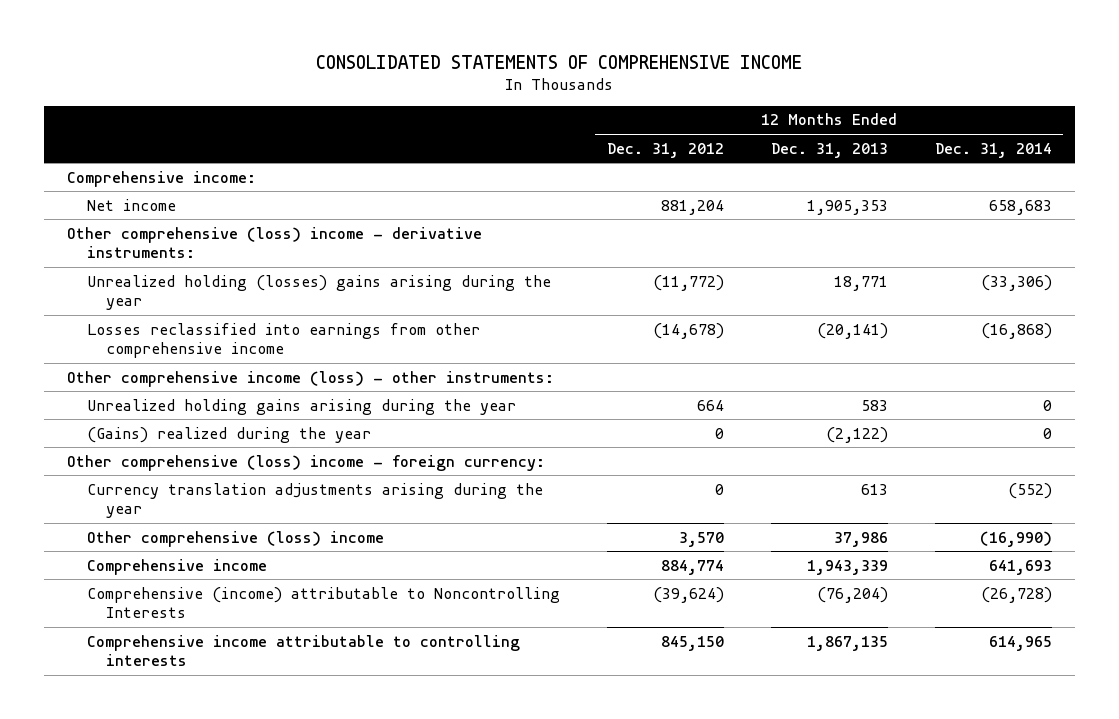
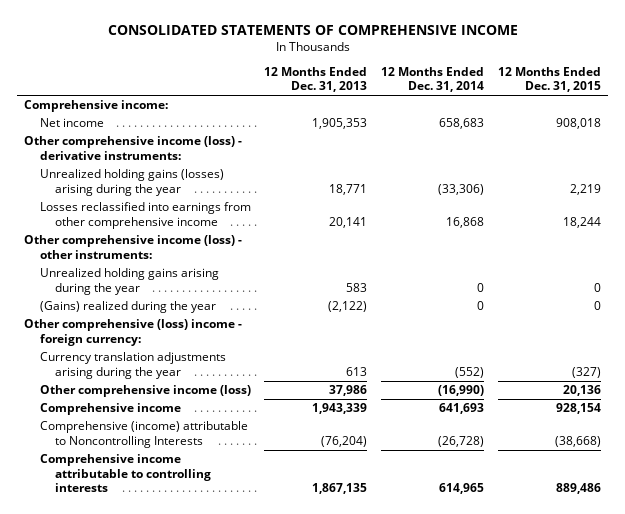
[606,142,724,158] Dec. 31, 2012 -> none
none -> [498,66,602,93] 12 Months Ended Dec. 31, 2015
[67,226,483,259] Other comprehensive (loss) income - derivative instruments: -> [24,136,243,160] Other comprehensive income (loss) - derivative instruments:
[86,274,551,311] Unrealized holding (losses) gains arising during the year -> [39,169,224,196] Unrealized holding gains (losses) arising during the year
[816,322,888,339] (20,141) -> [329,216,368,228] 20,141
[980,322,1052,339] (16,868) -> [446,216,485,228] 16,868
[86,530,384,547] Other comprehensive (loss) income -> [39,385,251,398] Other comprehensive income (loss)

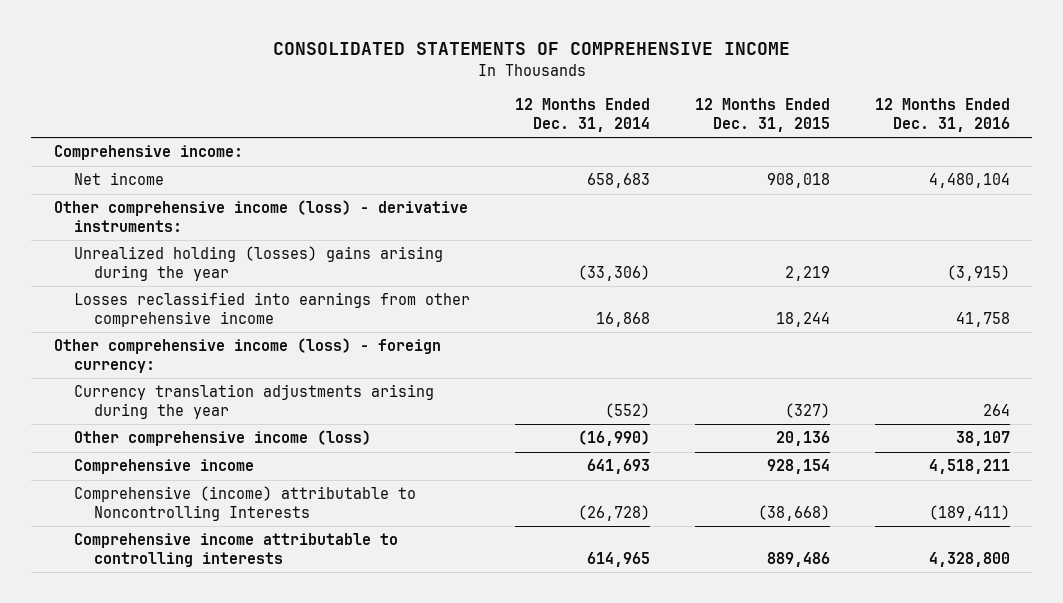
[264,66,368,93] 12 Months Ended Dec. 31, 2013 -> none
none -> [874,98,1010,132] 12 Months Ended Dec. 31, 2016
[39,169,224,196] Unrealized holding gains (losses) arising during the year -> [73,246,443,281] Unrealized holding (losses) gains arising during the year
[24,235,243,259] Other comprehensive income (loss) - other instruments: -> none
[39,268,219,295] Unrealized holding gains arising during the year -> none
[39,301,216,314] (Gains) realized during the year -> none
[24,319,243,346] Other comprehensive (loss) income - foreign currency: -> [53,338,441,373] Other comprehensive income (loss) - foreign currency:

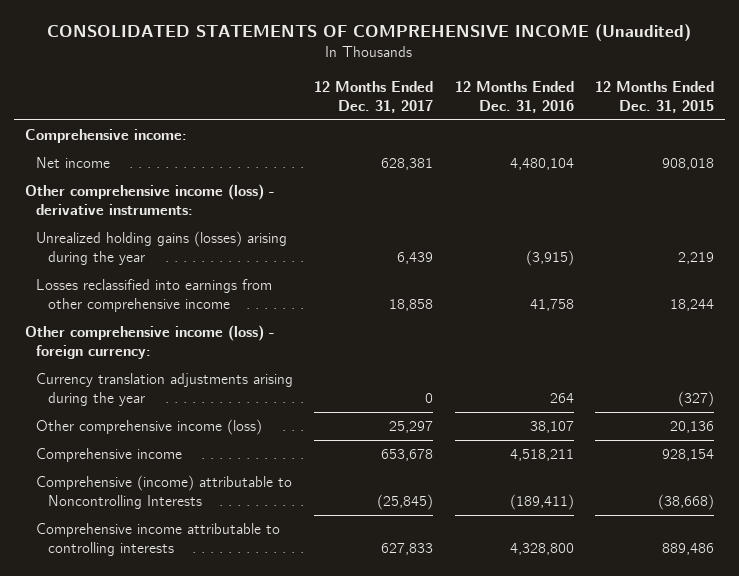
[272,41,790,55] CONSOLIDATED STATEMENTS OF COMPREHENSIVE INCOME -> [47,24,692,42] CONSOLIDATED STATEMENTS OF COMPREHENSIVE INCOME (Unaudited)
[514,98,650,132] 12 Months Ended Dec. 31, 2014 -> none
none -> [314,80,434,113] 12 Months Ended Dec. 31, 2017
[73,246,443,281] Unrealized holding (losses) gains arising during the year -> [36,231,288,266] Unrealized holding gains (losses) arising during the year

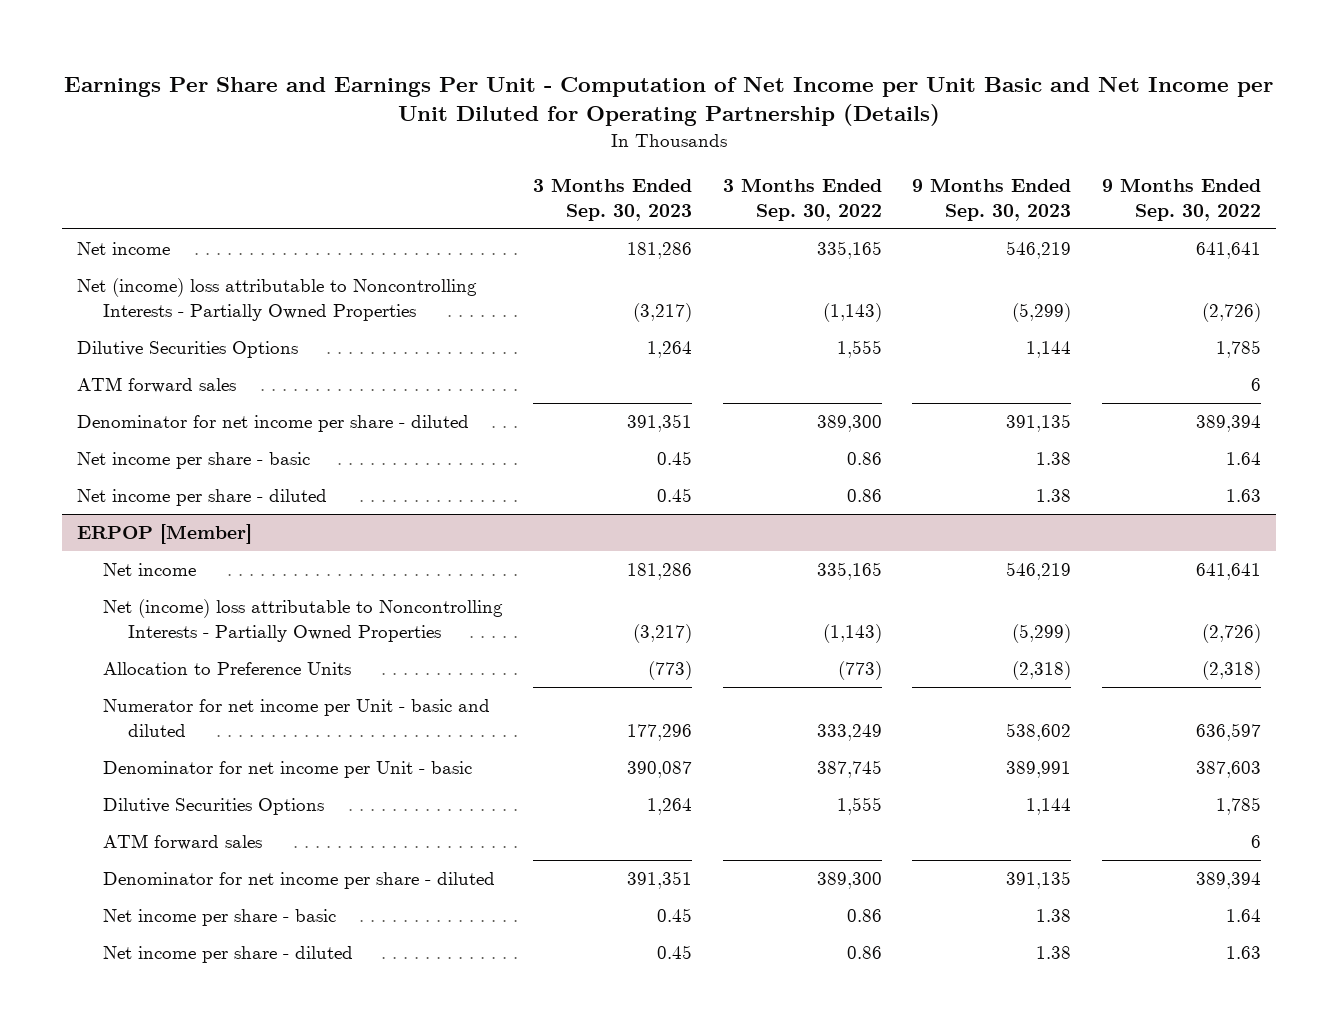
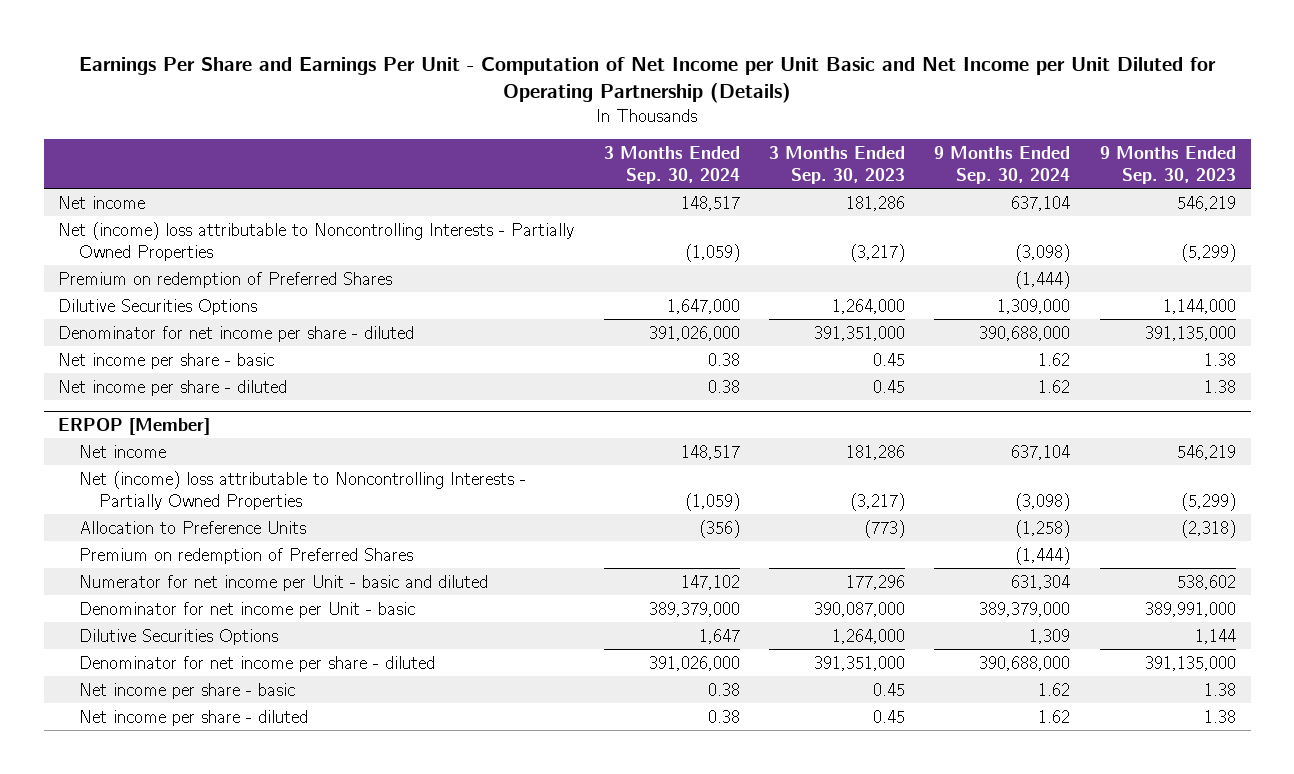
[722,177,882,221] 3 Months Ended Sep. 30, 2022 -> none
[1101,177,1261,221] 9 Months Ended Sep. 30, 2022 -> none
none -> [603,145,740,184] 3 Months Ended Sep. 30, 2024
none -> [934,145,1071,184] 9 Months Ended Sep. 30, 2024
[77,377,237,394] ATM forward sales -> none
none -> [58,271,393,288] Premium on redemption of Preferred Shares
[647,341,693,359] 1,264 -> [832,298,906,314] 1,264,000
[1026,341,1072,359] 1,144 -> [1162,298,1236,314] 1,144,000
[627,414,693,433] 391,351 -> [814,325,906,341] 391,351,000
[1006,414,1072,433] 391,135 -> [1144,325,1236,341] 391,135,000
none -> [78,547,413,564] Premium on redemption of Preferred Shares
[102,834,262,851] ATM forward sales -> none
[627,761,693,779] 390,087 -> [814,601,906,617] 390,087,000
[1006,761,1072,779] 389,991 -> [1144,601,1236,617] 389,991,000
[647,798,693,816] 1,264 -> [832,628,906,644] 1,264,000
[627,871,693,890] 391,351 -> [814,655,906,671] 391,351,000
[1006,871,1072,890] 391,135 -> [1144,655,1236,671] 391,135,000

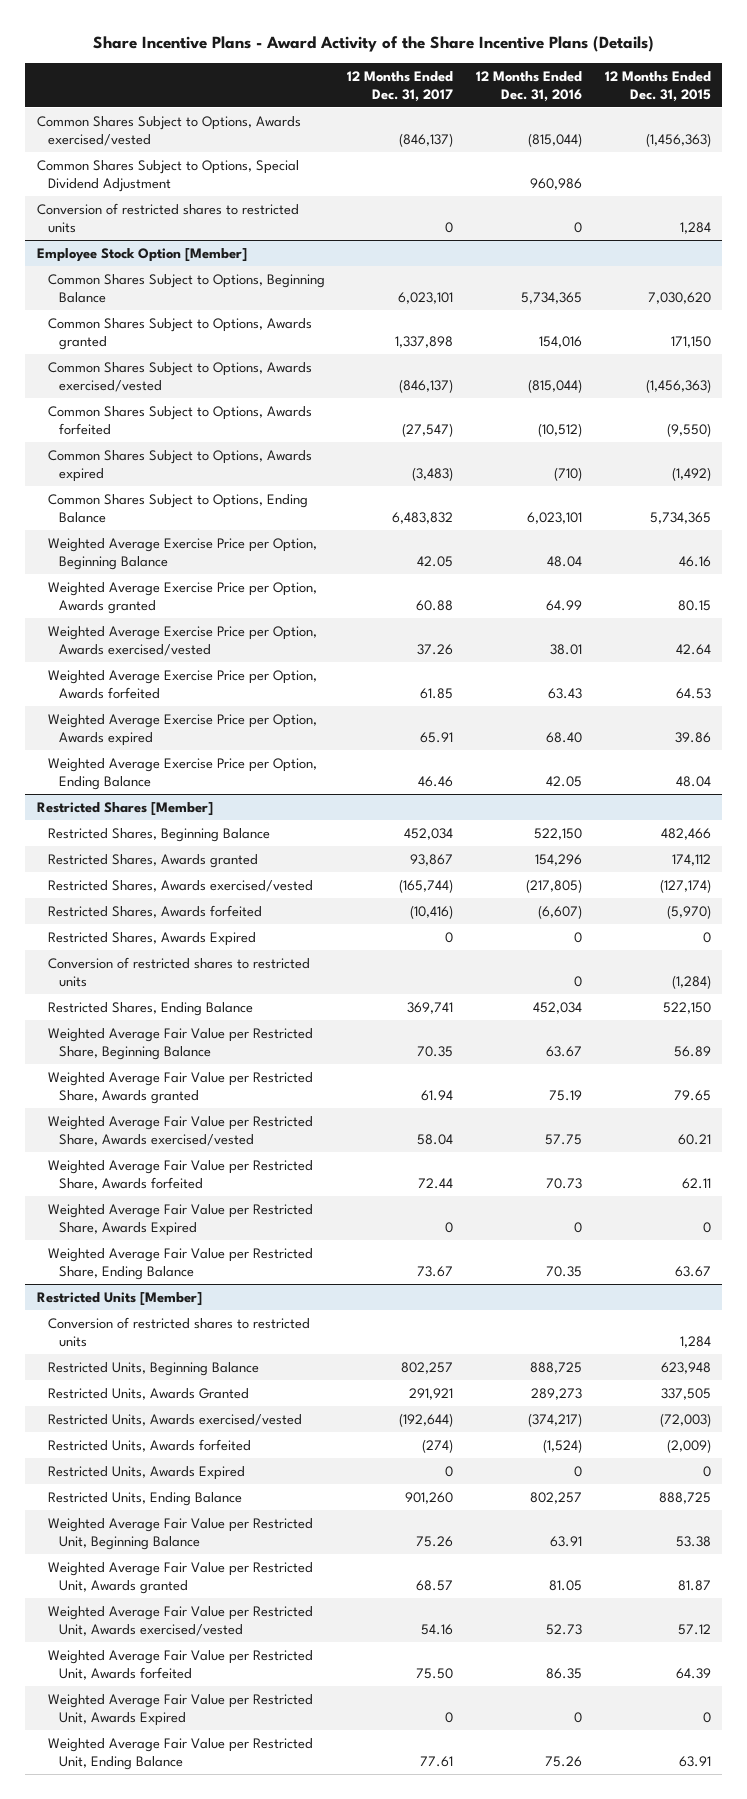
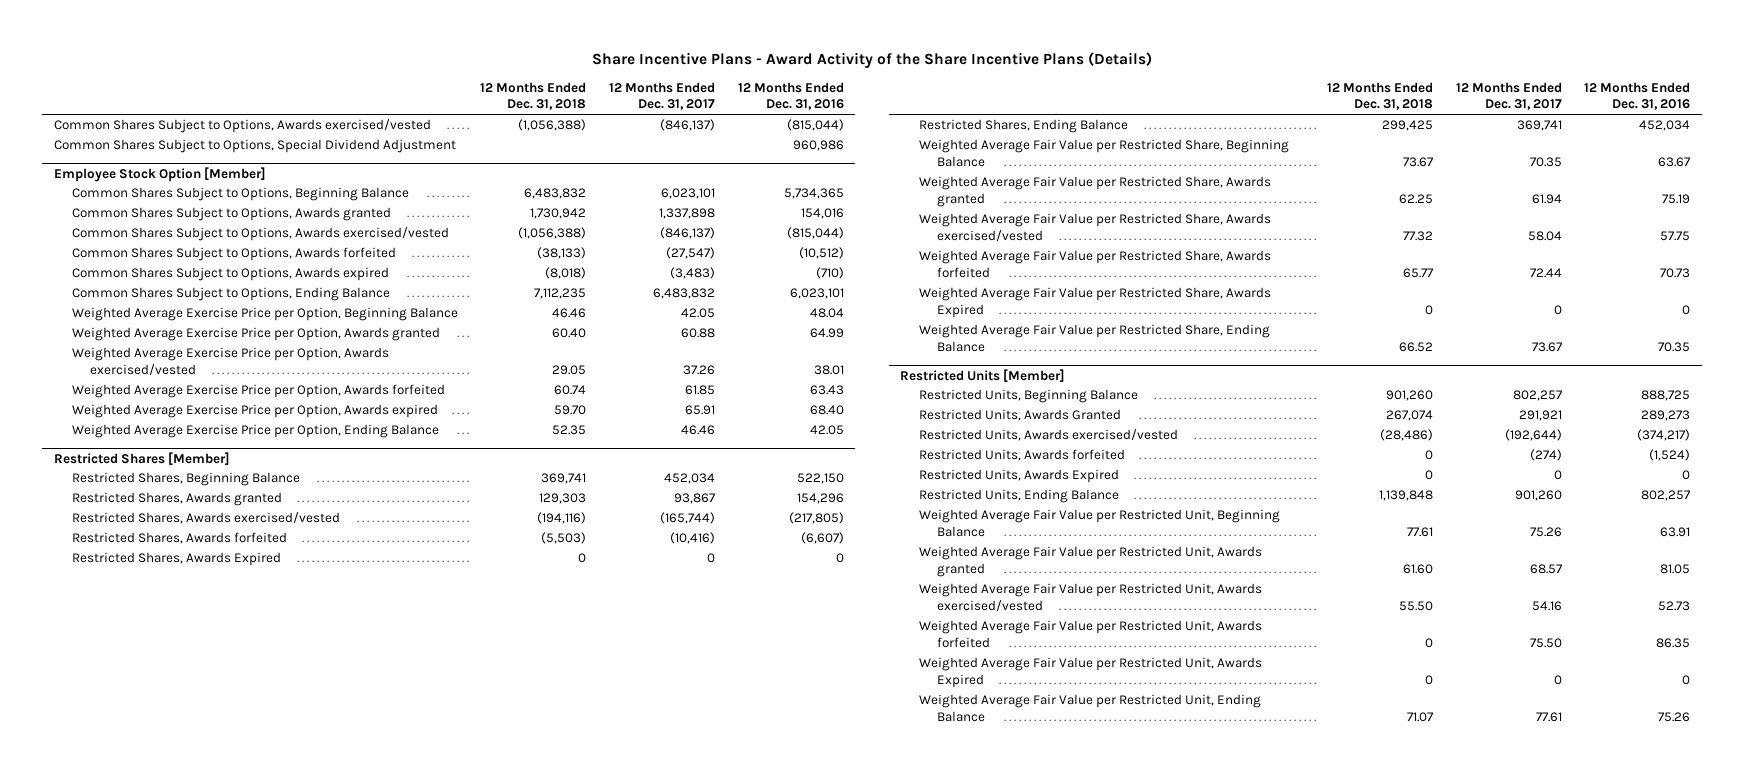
[604,70,711,102] 12 Months Ended Dec. 31, 2015 -> none
none -> [480,81,587,111] 12 Months Ended Dec. 31, 2018
[36,202,299,233] Conversion of restricted shares to restricted units -> none
[47,956,310,987] Conversion of restricted shares to restricted units -> none
[47,1316,310,1347] Conversion of restricted shares to restricted units -> none

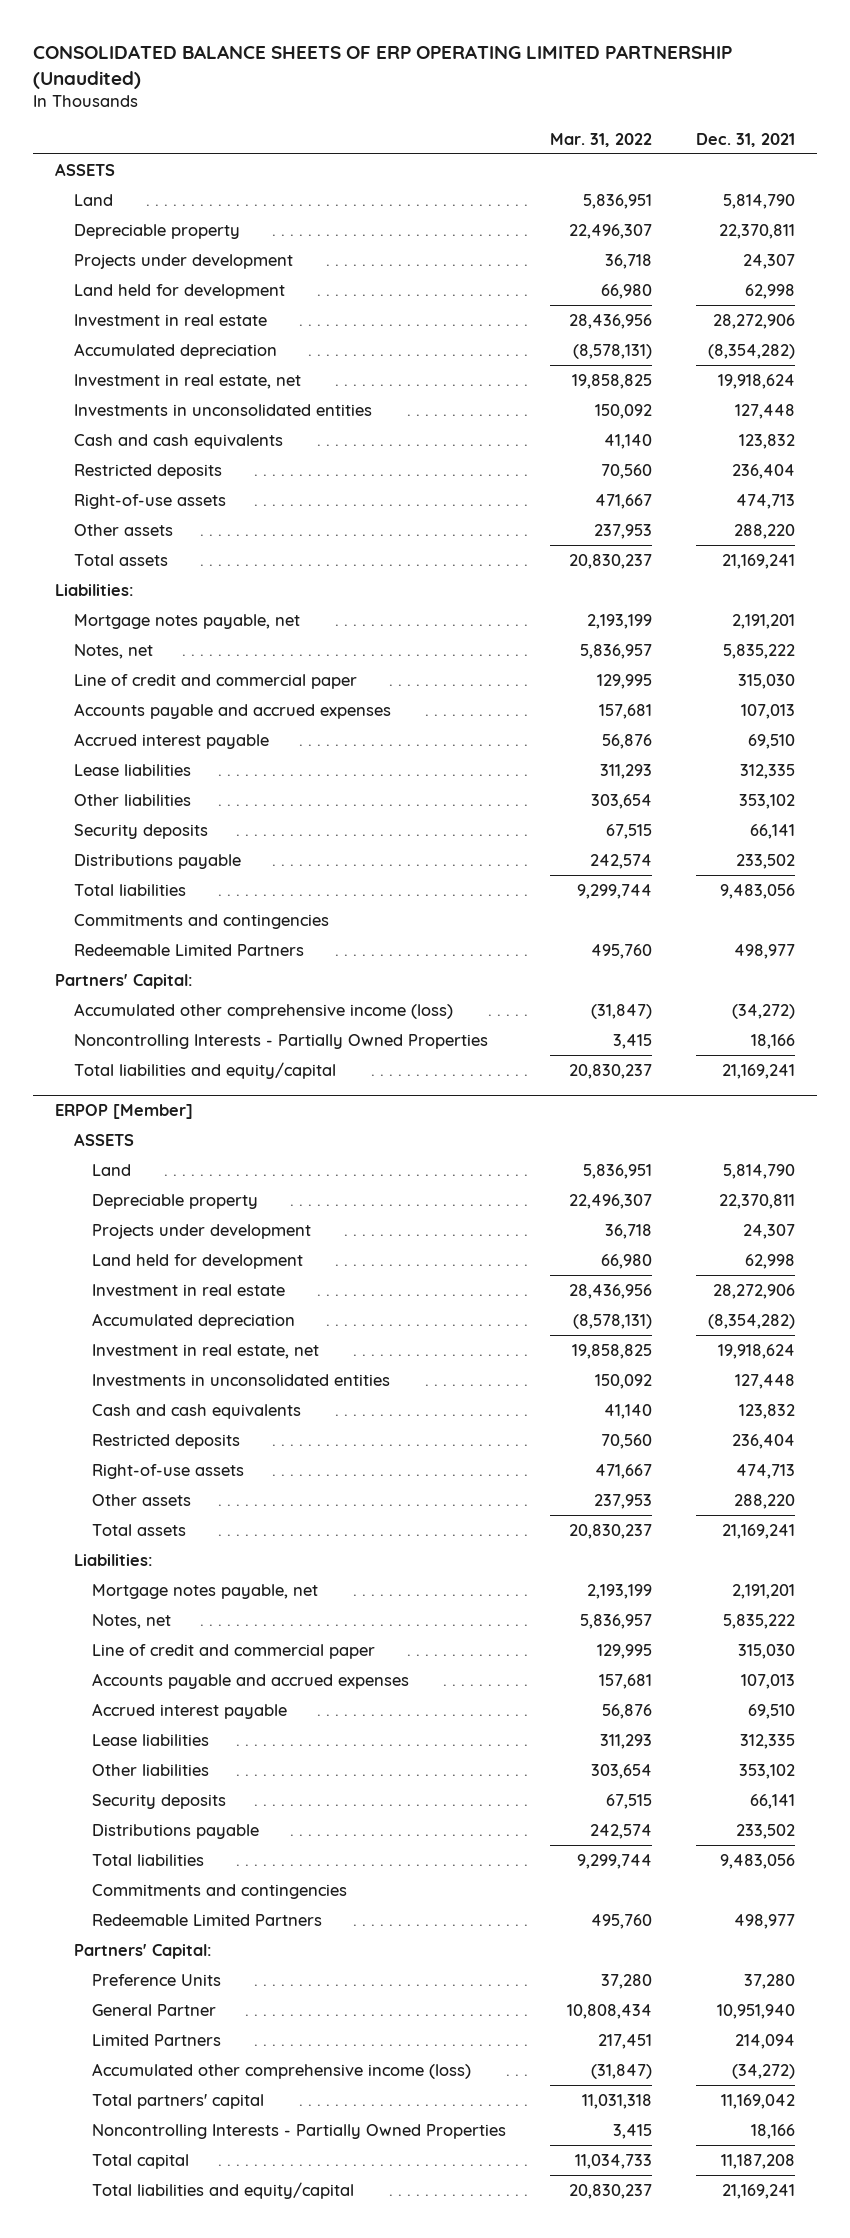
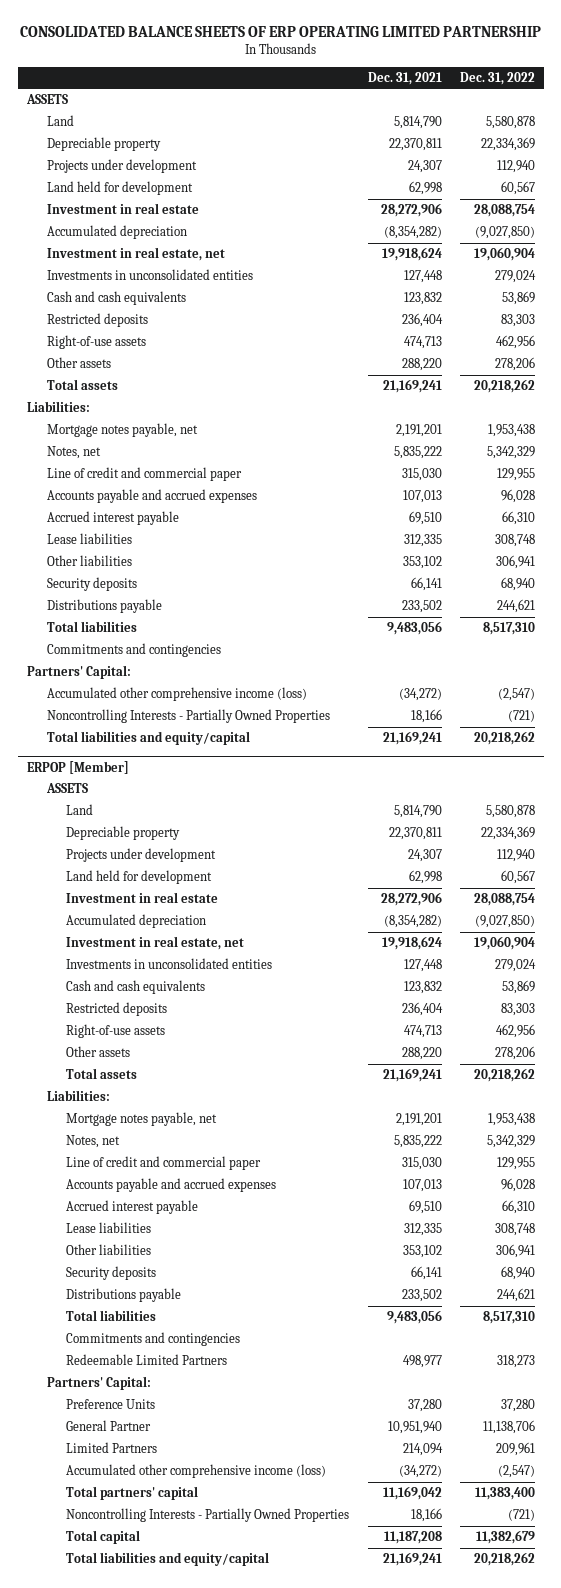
[32,44,732,89] CONSOLIDATED BALANCE SHEETS OF ERP OPERATING LIMITED PARTNERSHIP (Unaudited) -> [19,26,541,38] CONSOLIDATED BALANCE SHEETS OF ERP OPERATING LIMITED PARTNERSHIP
[550,132,653,147] Mar. 31, 2022 -> none
none -> [459,71,535,85] Dec. 31, 2022
[73,943,304,956] Redeemable Limited Partners -> none

